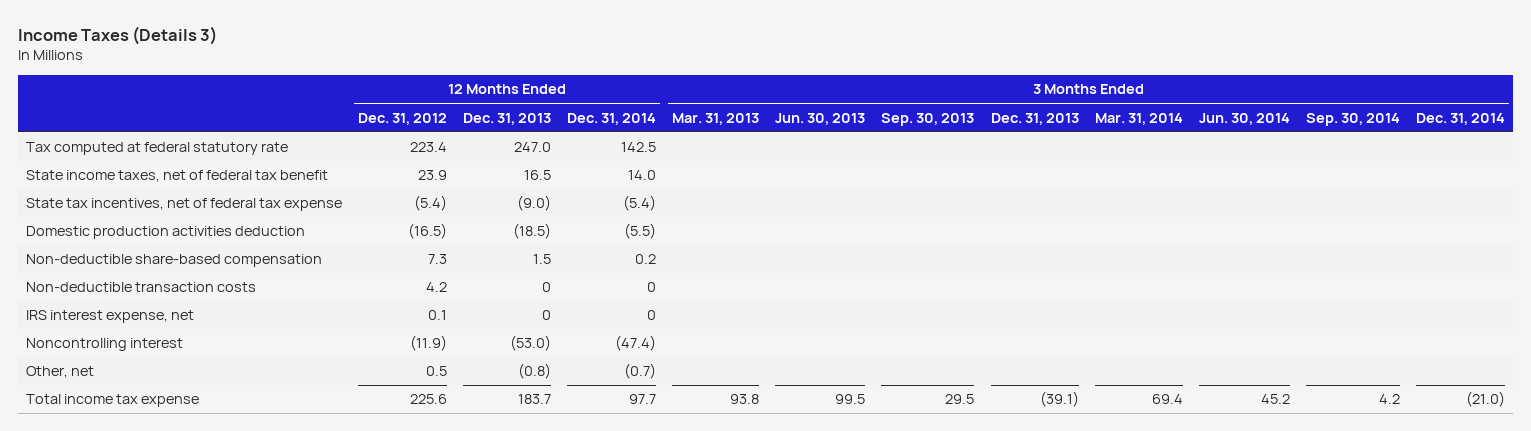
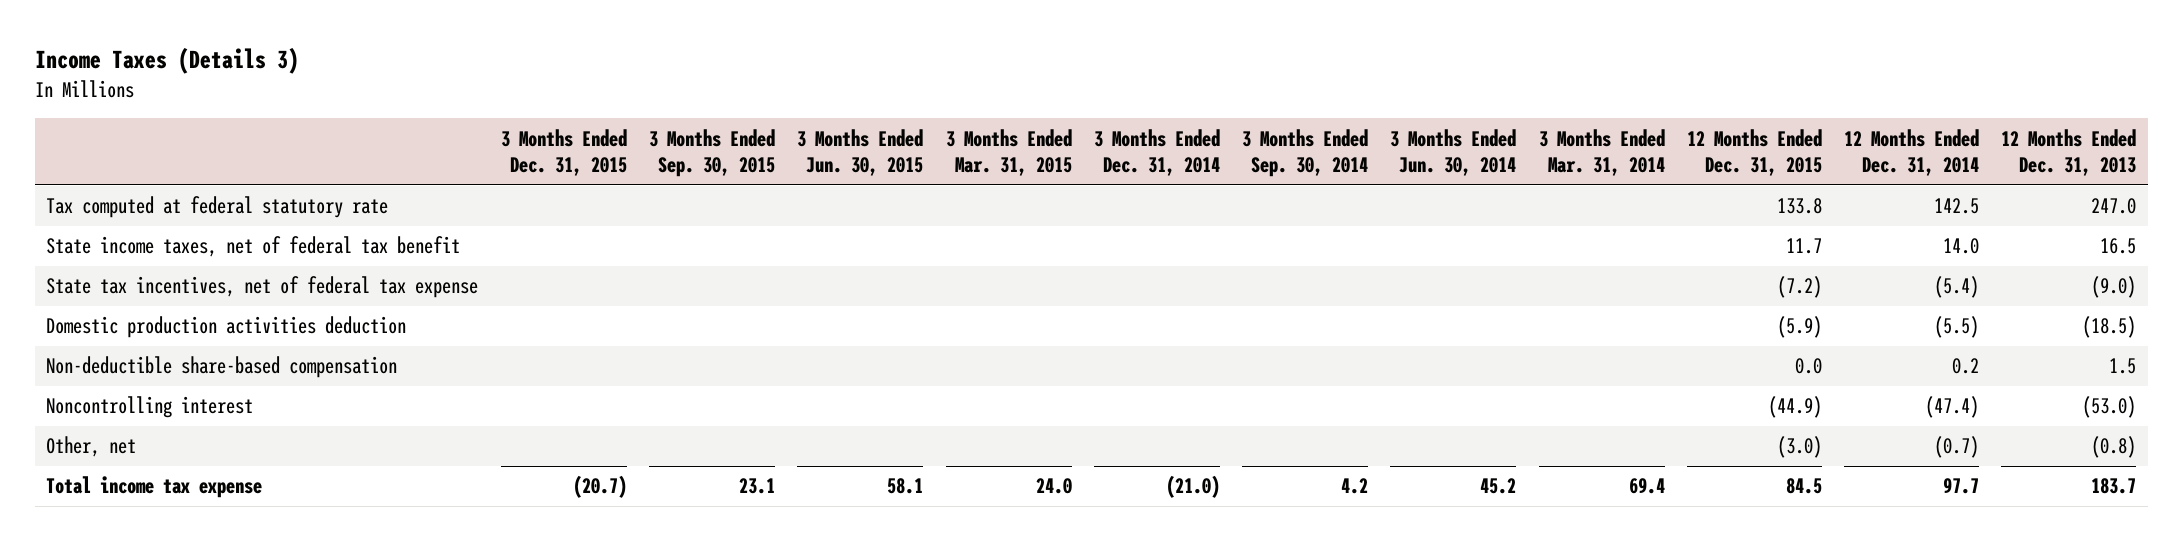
[358,112,448,125] Dec. 31, 2012 -> none
[672,112,760,125] Mar. 31, 2013 -> none
[775,112,866,125] Jun. 30, 2013 -> none
[881,112,975,126] Sep. 30, 2013 -> none
[990,112,1079,125] Dec. 31, 2013 -> none
none -> [500,128,627,177] 3 Months Ended Dec. 31, 2015
none -> [649,128,776,178] 3 Months Ended Sep. 30, 2015
none -> [797,128,924,177] 3 Months Ended Jun. 30, 2015
none -> [945,128,1072,177] 3 Months Ended Mar. 31, 2015
none -> [1686,128,1822,177] 12 Months Ended Dec. 31, 2015
[26,282,257,293] Non-deductible transaction costs -> none
[26,310,195,324] IRS interest expense, net -> none

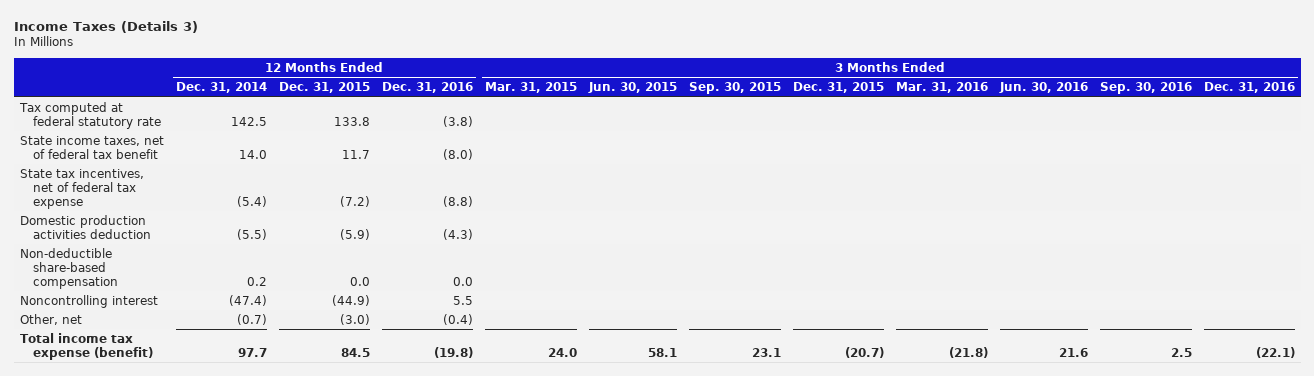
[1093,128,1220,177] 3 Months Ended Dec. 31, 2014 -> none
[1242,128,1369,178] 3 Months Ended Sep. 30, 2014 -> none
[1390,128,1517,177] 3 Months Ended Jun. 30, 2014 -> none
[1538,128,1665,177] 3 Months Ended Mar. 31, 2014 -> none
[2001,128,2137,177] 12 Months Ended Dec. 31, 2013 -> none
none -> [381,82,473,94] Dec. 31, 2016
none -> [895,82,988,94] Mar. 31, 2016
none -> [998,82,1088,94] Jun. 30, 2016
none -> [1099,82,1192,95] Sep. 30, 2016
none -> [1203,82,1295,94] Dec. 31, 2016
[46,476,263,499] Total income tax expense -> [19,332,153,360] Total income tax expense (benefit)

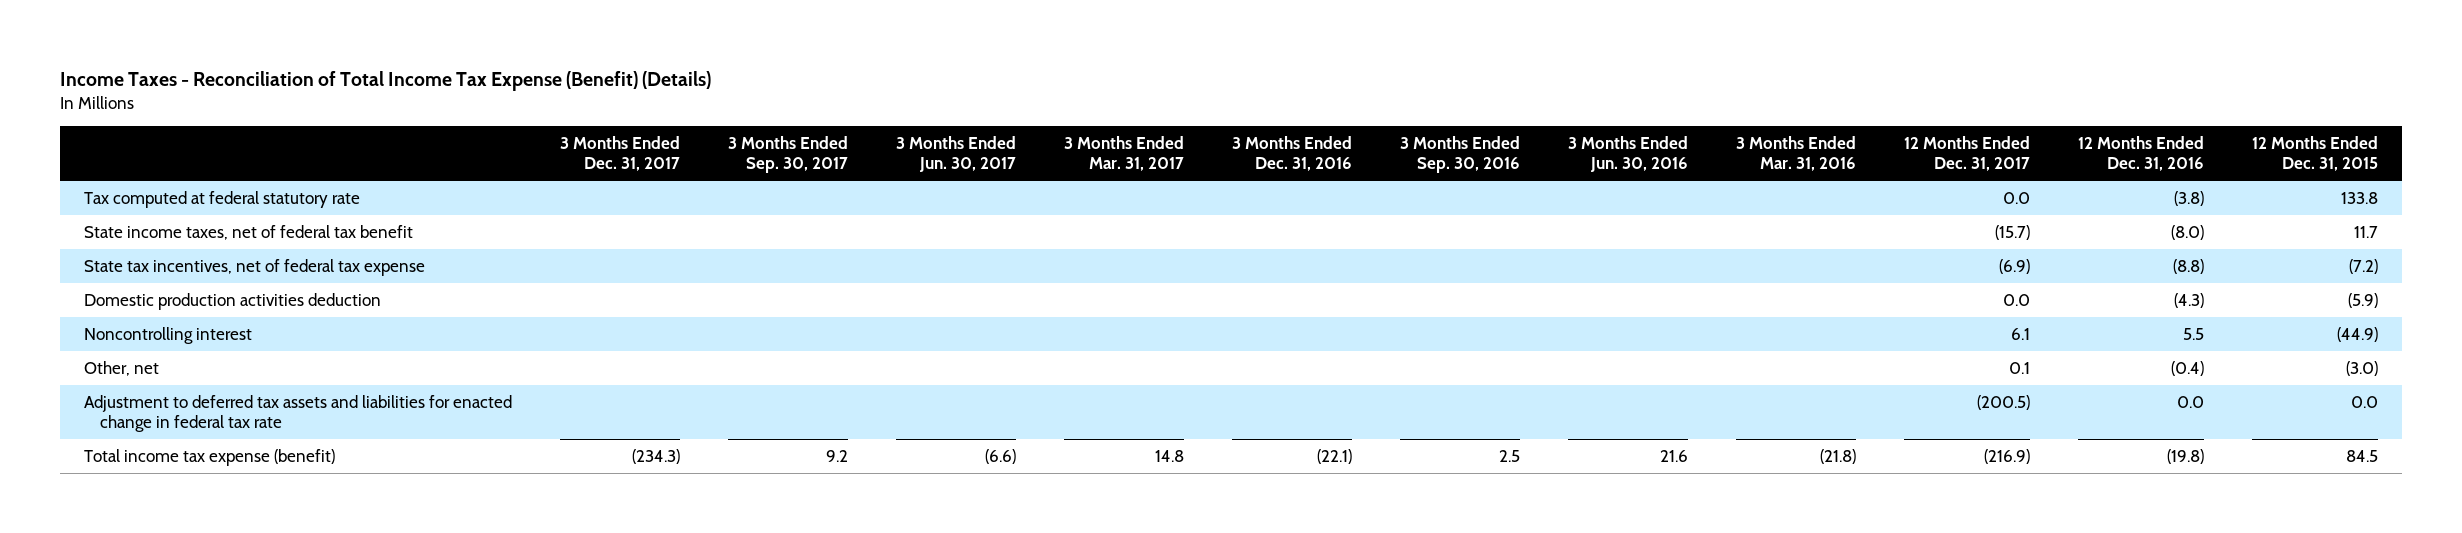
[13,21,198,34] Income Taxes (Details 3) -> [59,71,711,92] Income Taxes - Reconciliation of Total Income Tax Expense (Benefit) (Details)
[175,82,267,94] Dec. 31, 2014 -> none
[484,82,577,94] Mar. 31, 2015 -> none
[587,82,677,94] Jun. 30, 2015 -> none
[688,82,781,95] Sep. 30, 2015 -> none
[792,82,884,94] Dec. 31, 2015 -> none
none -> [559,135,680,172] 3 Months Ended Dec. 31, 2017
none -> [727,135,848,174] 3 Months Ended Sep. 30, 2017
none -> [895,135,1016,173] 3 Months Ended Jun. 30, 2017
none -> [1063,135,1184,172] 3 Months Ended Mar. 31, 2017
none -> [1904,135,2031,172] 12 Months Ended Dec. 31, 2017
[19,247,118,289] Non-deductible share-based compensation -> none
none -> [83,394,512,433] Adjustment to deferred tax assets and liabilities for enacted change in federal tax rate

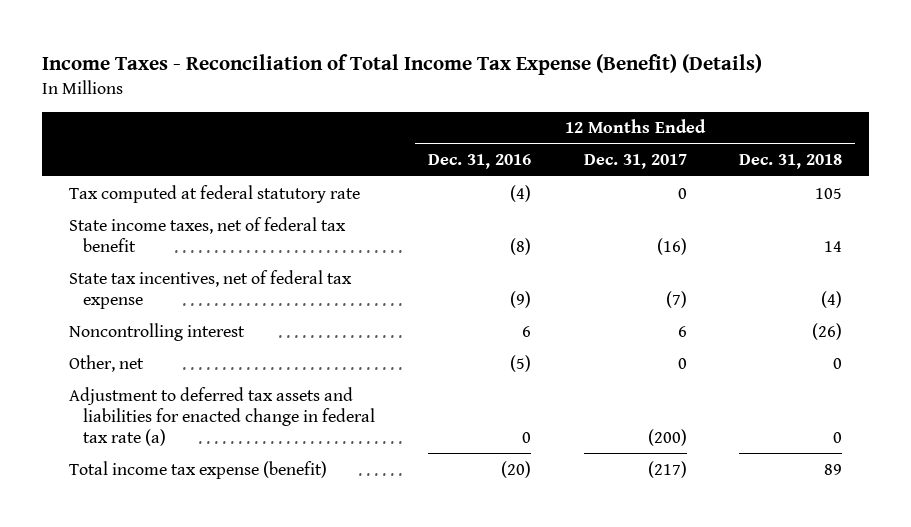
[559,135,680,172] 3 Months Ended Dec. 31, 2017 -> none
[727,135,848,174] 3 Months Ended Sep. 30, 2017 -> none
[895,135,1016,173] 3 Months Ended Jun. 30, 2017 -> none
[1063,135,1184,172] 3 Months Ended Mar. 31, 2017 -> none
[1232,135,1353,172] 3 Months Ended Dec. 31, 2016 -> none
[1400,135,1521,174] 3 Months Ended Sep. 30, 2016 -> none
[1568,135,1689,173] 3 Months Ended Jun. 30, 2016 -> none
[1736,135,1857,172] 3 Months Ended Mar. 31, 2016 -> none
[2252,135,2379,172] 12 Months Ended Dec. 31, 2015 -> none
none -> [739,154,843,170] Dec. 31, 2018
[83,292,381,310] Domestic production activities deduction -> none
[2003,191,2031,204] 0.0 -> [677,187,687,199] 0
[2174,190,2205,206] (3.8) -> [509,184,531,202] (4)
[1995,224,2031,240] (15.7) -> [656,237,687,255] (16)
[2171,224,2205,240] (8.0) -> [509,237,531,255] (8)
[1999,258,2031,274] (6.9) -> [665,290,687,308] (7)
[2173,258,2205,274] (8.8) -> [509,290,531,308] (9)
[2011,327,2031,340] 6.1 -> [677,325,687,337] 6
[2183,327,2205,340] 5.5 -> [521,325,531,337] 6
[2009,361,2031,374] 0.1 -> [677,357,687,369] 0
[2171,360,2205,376] (0.4) -> [509,354,531,372] (5)
[83,394,512,433] Adjustment to deferred tax assets and liabilities for enacted change in federal tax rate -> [68,386,376,446] Adjustment to deferred tax assets and liabilities for enacted change in federal tax rate (a)
[1977,394,2031,410] (200.5) -> [647,428,687,446] (200)
[2177,395,2205,408] 0.0 -> [521,431,531,443] 0
[1984,448,2031,464] (216.9) -> [647,460,687,478] (217)
[2167,448,2205,464] (19.8) -> [500,460,531,478] (20)

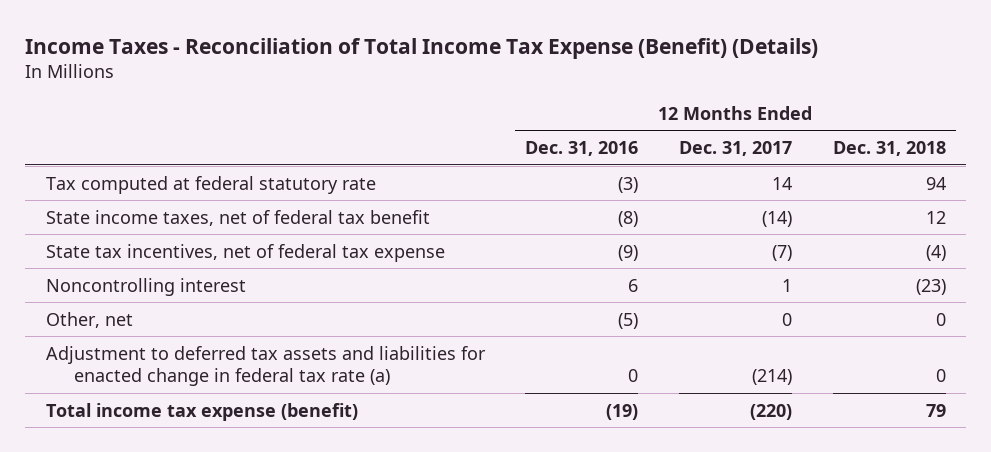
[509,184,531,202] (4) -> [618,176,639,193] (3)
[677,187,687,199] 0 -> [771,176,792,190] 14
[815,187,843,199] 105 -> [925,176,946,190] 94
[656,237,687,255] (16) -> [761,210,792,227] (14)
[824,240,843,252] 14 -> [925,210,946,224] 12
[677,325,687,337] 6 -> [781,278,792,292] 1
[812,322,843,340] (26) -> [915,278,946,295] (23)
[647,428,687,446] (200) -> [751,369,792,386] (214)
[500,460,531,478] (20) -> [606,403,639,420] (19)
[647,460,687,478] (217) -> [749,403,792,420] (220)
[824,463,843,475] 89 -> [925,403,946,417] 79

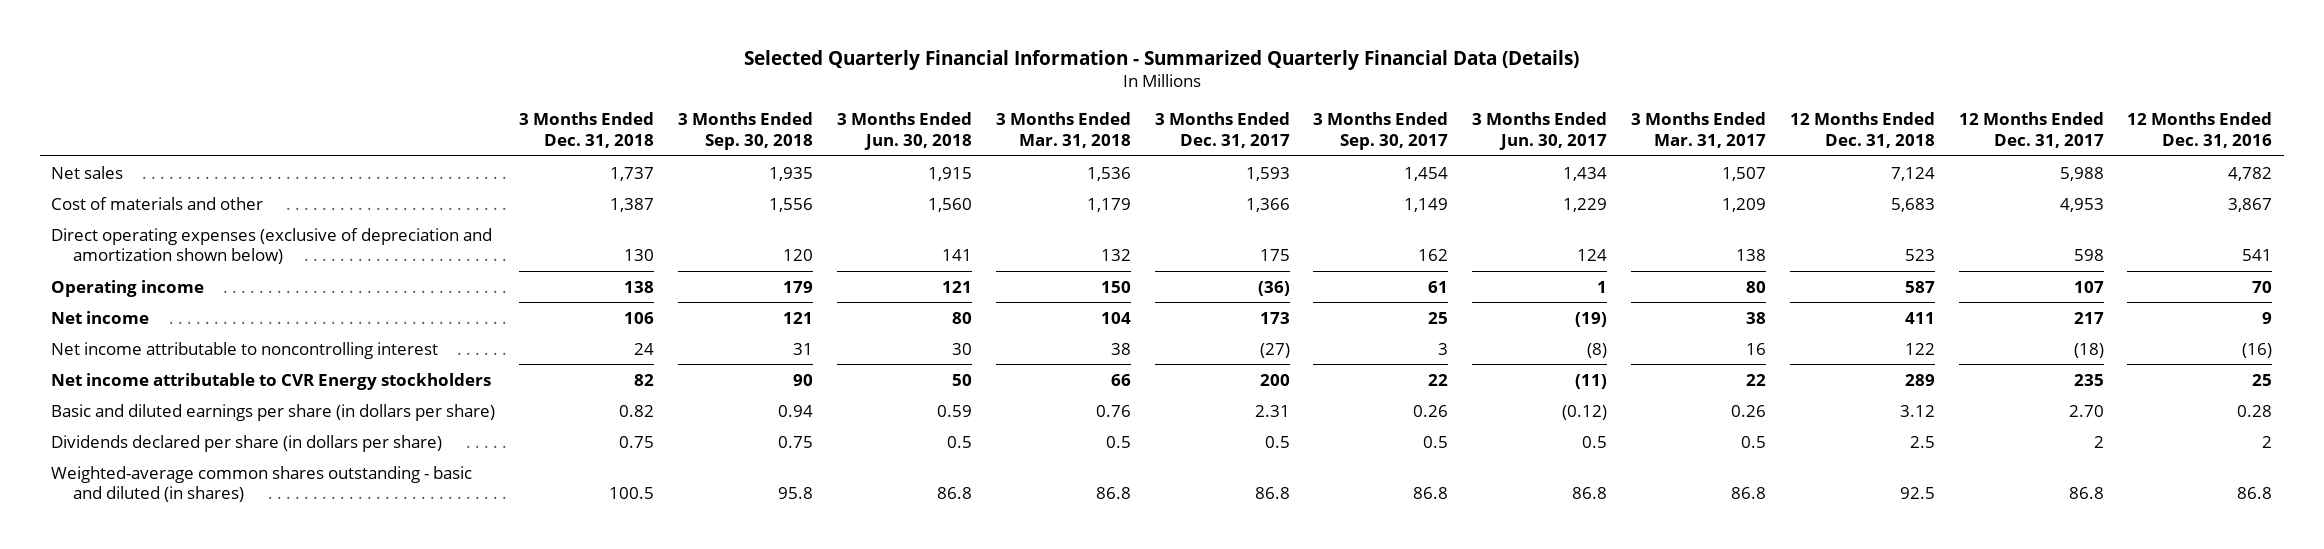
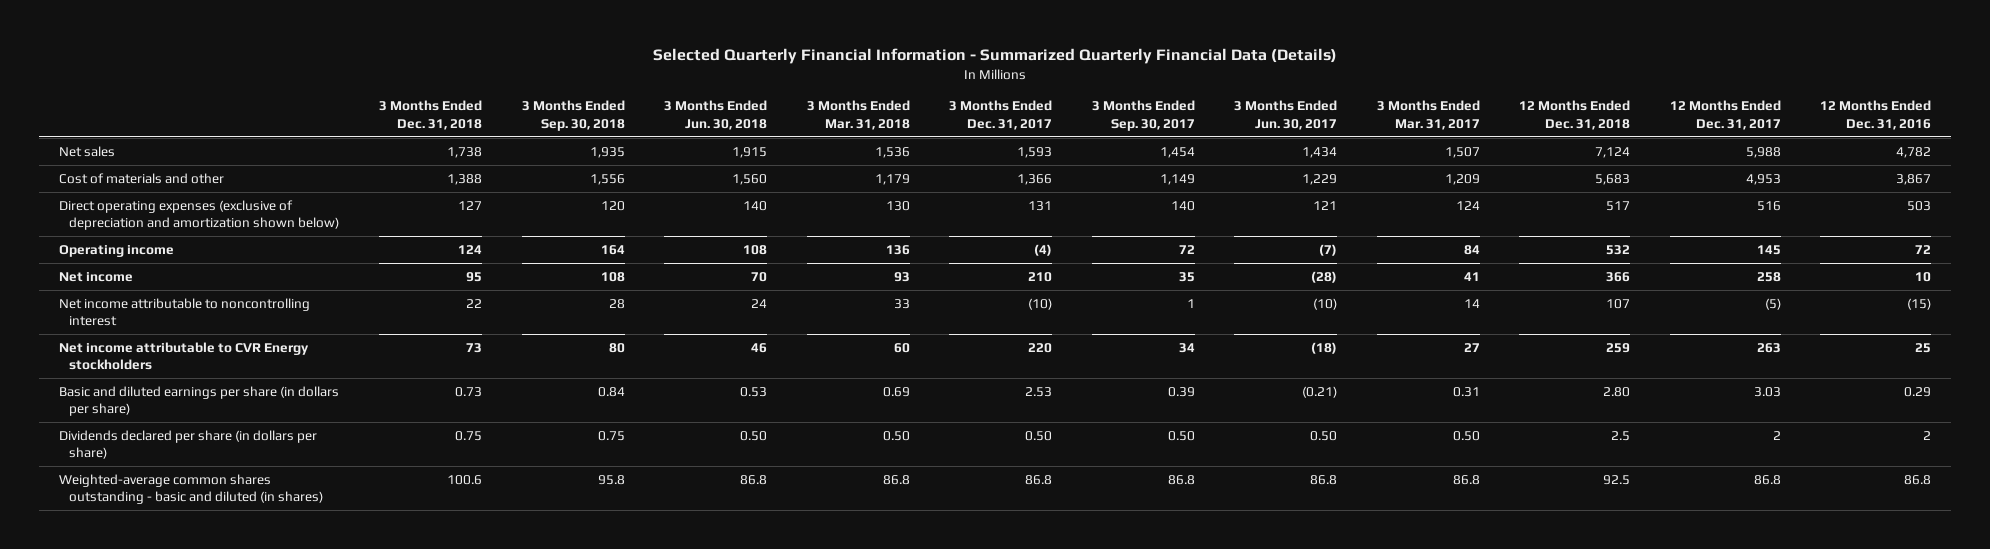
[610,166,655,181] 1,737 -> [446,147,482,159] 1,738
[610,197,655,212] 1,387 -> [446,174,482,186] 1,388
[624,249,655,262] 130 -> [457,201,482,211] 127
[941,249,972,262] 141 -> [743,201,768,212] 140
[1100,249,1131,262] 132 -> [885,201,910,212] 130
[1259,249,1290,262] 175 -> [1028,201,1053,212] 131
[1418,249,1449,262] 162 -> [1170,201,1195,212] 140
[1577,249,1608,262] 124 -> [1313,201,1338,211] 121
[1735,249,1766,262] 138 -> [1455,201,1480,211] 124
[1904,249,1935,262] 523 -> [1606,201,1631,212] 517
[2073,249,2104,262] 598 -> [1756,201,1781,212] 516
[2242,249,2273,262] 541 -> [1907,201,1932,212] 503
[624,280,655,293] 138 -> [457,245,482,255] 124
[783,280,814,293] 179 -> [600,245,625,256] 164
[941,280,972,293] 121 -> [743,245,768,256] 108
[1100,280,1131,293] 150 -> [885,245,910,256] 136
[1257,280,1290,296] (36) -> [1034,244,1053,257] (4)
[1428,280,1449,293] 61 -> [1178,245,1195,255] 72
[1597,280,1608,293] 1 -> [1319,244,1338,257] (7)
[1745,280,1766,293] 80 -> [1463,245,1480,256] 84
[1904,280,1935,293] 587 -> [1606,245,1631,256] 532
[2073,280,2104,293] 107 -> [1756,245,1781,256] 145
[2252,280,2273,293] 70 -> [1915,245,1932,255] 72
[624,311,655,324] 106 -> [465,272,482,283] 95
[783,311,814,324] 121 -> [600,272,625,283] 108
[951,311,972,324] 80 -> [751,272,768,283] 70
[1100,311,1131,324] 104 -> [893,272,910,283] 93
[1259,311,1290,324] 173 -> [1028,272,1053,283] 210
[1428,311,1449,324] 25 -> [1178,272,1195,283] 35
[1575,311,1608,327] (19) -> [1311,271,1338,284] (28)
[1745,311,1766,324] 38 -> [1463,272,1480,282] 41
[1904,311,1935,324] 411 -> [1606,272,1631,283] 366
[2073,311,2104,324] 217 -> [1756,272,1781,283] 258
[2262,311,2273,324] 9 -> [1915,272,1932,283] 10
[634,342,655,355] 24 -> [465,299,482,309] 22
[793,342,814,355] 31 -> [608,299,625,310] 28
[951,342,972,355] 30 -> [751,299,768,309] 24
[1110,342,1131,355] 38 -> [893,299,910,310] 33
[1259,342,1290,358] (27) -> [1028,298,1053,311] (10)
[1438,342,1449,355] 3 -> [1186,299,1195,309] 1
[1587,342,1608,358] (8) -> [1313,298,1338,311] (10)
[1745,342,1766,355] 16 -> [1463,299,1480,309] 14
[1904,342,1935,355] 122 -> [1606,299,1631,310] 107
[2073,342,2104,358] (18) -> [1764,298,1781,311] (5)
[2242,342,2273,358] (16) -> [1907,298,1932,311] (15)
[634,373,655,386] 82 -> [465,343,482,354] 73
[793,373,814,386] 90 -> [608,343,625,354] 80
[951,373,972,386] 50 -> [751,343,768,354] 46
[1110,373,1131,386] 66 -> [893,343,910,354] 60
[1259,373,1290,386] 200 -> [1028,343,1053,354] 220
[1428,373,1449,386] 22 -> [1178,343,1195,354] 34
[1575,373,1608,389] (11) -> [1311,342,1338,355] (18)
[1745,373,1766,386] 22 -> [1463,343,1480,353] 27
[1904,373,1935,386] 289 -> [1606,343,1631,354] 259
[2073,373,2104,386] 235 -> [1756,343,1781,354] 263
[619,404,655,417] 0.82 -> [454,387,482,398] 0.73
[778,404,814,417] 0.94 -> [597,387,625,398] 0.84
[936,404,972,417] 0.59 -> [740,387,768,398] 0.53
[1095,404,1131,417] 0.76 -> [882,387,910,398] 0.69
[1254,404,1290,417] 2.31 -> [1025,387,1053,398] 2.53
[1413,404,1449,417] 0.26 -> [1167,387,1195,398] 0.39
[1562,404,1608,420] (0.12) -> [1302,386,1338,399] (0.21)
[1730,404,1766,417] 0.26 -> [1452,387,1480,398] 0.31
[1899,404,1935,417] 3.12 -> [1603,387,1631,398] 2.80
[2068,404,2104,417] 2.70 -> [1753,387,1781,398] 3.03
[2237,404,2273,417] 0.28 -> [1904,387,1932,398] 0.29
[946,435,972,448] 0.5 -> [740,431,768,442] 0.50
[1105,435,1131,448] 0.5 -> [882,431,910,442] 0.50
[1264,435,1290,448] 0.5 -> [1025,431,1053,442] 0.50
[1423,435,1449,448] 0.5 -> [1167,431,1195,442] 0.50
[1582,435,1608,448] 0.5 -> [1310,431,1338,442] 0.50
[1740,435,1766,448] 0.5 -> [1452,431,1480,442] 0.50
[609,487,655,500] 100.5 -> [446,475,482,486] 100.6

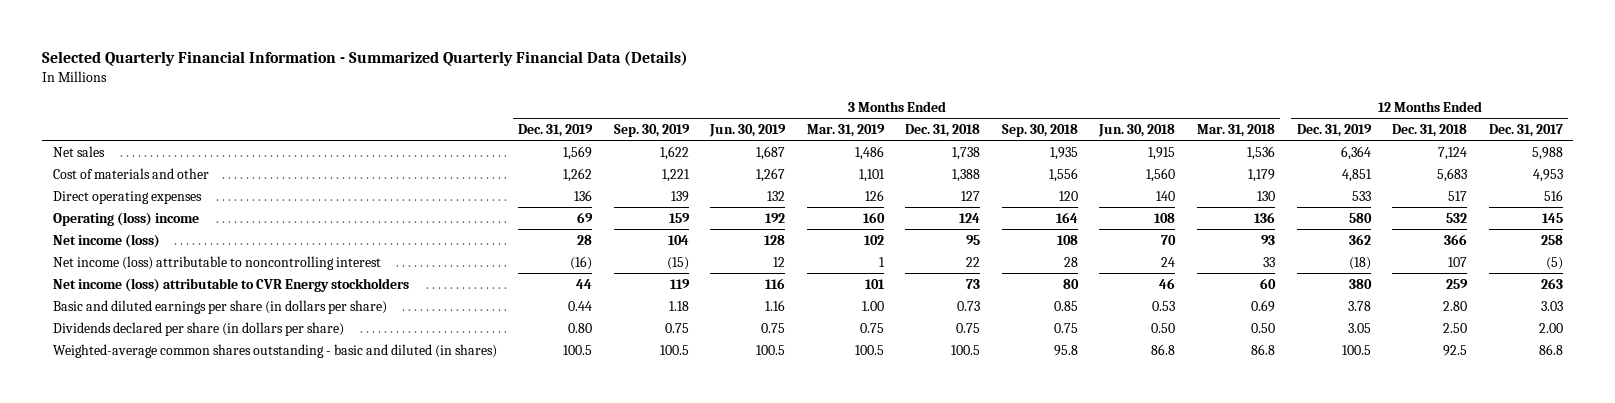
[949,100,1053,130] 3 Months Ended Dec. 31, 2017 -> none
[1091,100,1195,131] 3 Months Ended Sep. 30, 2017 -> none
[1234,100,1338,130] 3 Months Ended Jun. 30, 2017 -> none
[1376,100,1480,130] 3 Months Ended Mar. 31, 2017 -> none
[1820,100,1932,130] 12 Months Ended Dec. 31, 2016 -> none
none -> [518,124,594,138] Dec. 31, 2019
none -> [613,124,690,138] Sep. 30, 2019
none -> [709,124,787,138] Jun. 30, 2019
none -> [806,124,885,138] Mar. 31, 2019
none -> [1296,124,1372,138] Dec. 31, 2019
[58,200,340,231] Direct operating expenses (exclusive of depreciation and amortization shown below) -> [52,190,202,204] Direct operating expenses
[58,245,174,258] Operating income -> [52,211,199,226] Operating (loss) income
[58,272,133,283] Net income -> [52,233,160,248] Net income (loss)
[58,298,310,327] Net income attributable to noncontrolling interest -> [52,255,381,270] Net income (loss) attributable to noncontrolling interest
[58,342,309,371] Net income attributable to CVR Energy stockholders -> [52,277,409,292] Net income (loss) attributable to CVR Energy stockholders
[597,387,625,398] 0.84 -> [1053,300,1078,311] 0.85
[1611,431,1631,442] 2.5 -> [1443,322,1468,333] 2.50
[1772,431,1781,441] 2 -> [1538,322,1563,333] 2.00
[446,475,482,486] 100.6 -> [951,344,981,355] 100.5

